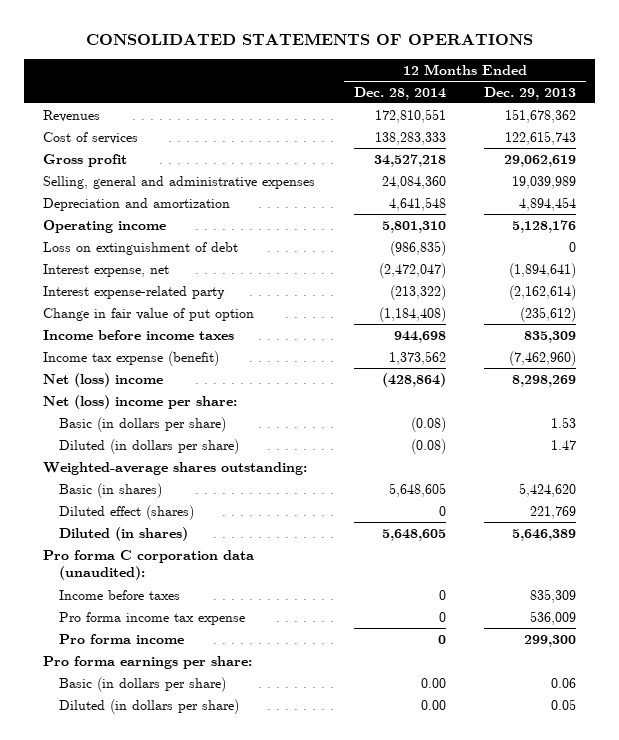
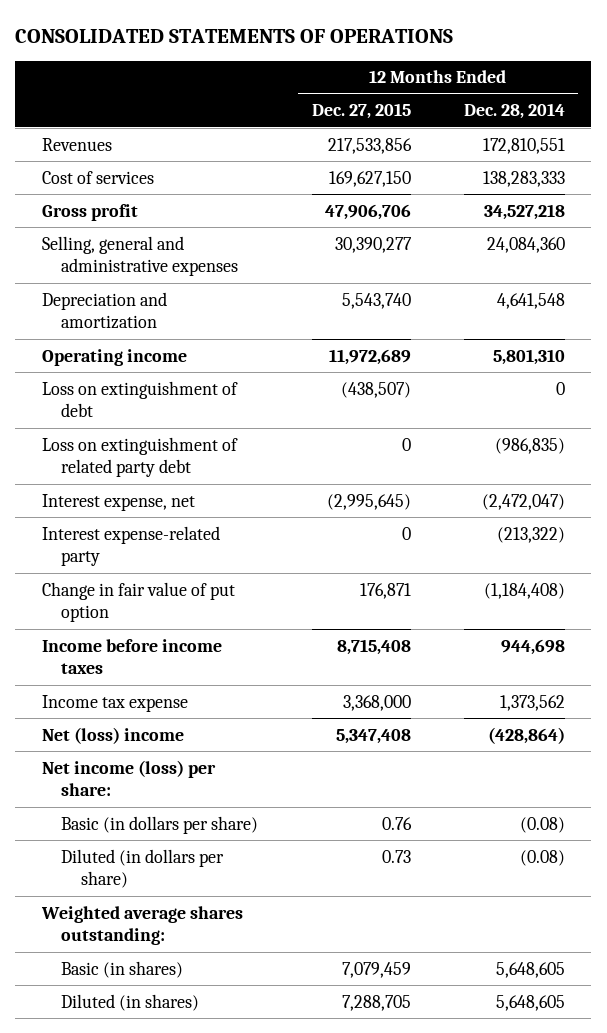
[484,86,577,100] Dec. 29, 2013 -> none
none -> [311,103,411,120] Dec. 27, 2015
[389,240,446,256] (986,835) -> [555,381,565,395] 0
none -> [42,436,239,478] Loss on extinguishment of related party debt
[42,350,219,366] Income tax expense (benefit) -> [42,694,189,712] Income tax expense
[42,394,237,409] Net (loss) income per share: -> [42,759,217,797] Net income (loss) per share:
[42,461,307,475] Weighted-average shares outstanding: -> [41,905,244,946] Weighted average shares outstanding:
[59,504,195,520] Diluted effect (shares) -> none
[42,549,254,581] Pro forma C corporation data (unaudited): -> none
[59,589,181,600] Income before taxes -> none
[59,611,246,625] Pro forma income tax expense -> none
[59,633,185,644] Pro forma income -> none
[42,655,252,669] Pro forma earnings per share: -> none
[59,676,227,692] Basic (in dollars per share) -> none
[59,698,240,714] Diluted (in dollars per share) -> none

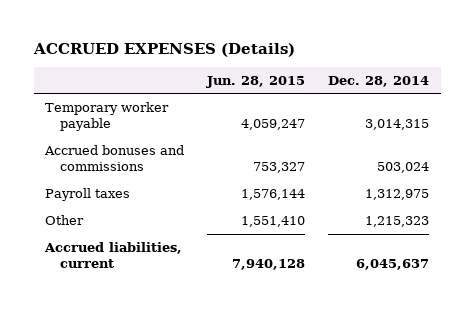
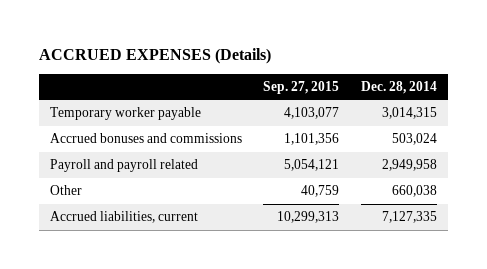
[206,75,306,88] Jun. 28, 2015 -> none
none -> [263,80,340,94] Sep. 27, 2015
[45,188,131,202] Payroll taxes -> [49,159,198,173] Payroll and payroll related
[365,189,430,201] 1,312,975 -> [382,159,438,172] 2,949,958
[365,216,430,228] 1,215,323 -> [392,185,438,198] 660,038
[356,259,430,271] 6,045,637 -> [382,211,438,224] 7,127,335

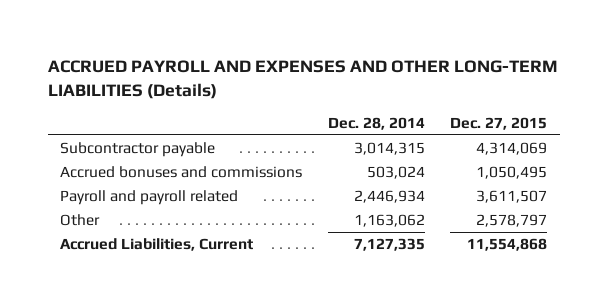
[38,47,271,64] ACCRUED EXPENSES (Details) -> [47,59,558,99] ACCRUED PAYROLL AND EXPENSES AND OTHER LONG-TERM LIABILITIES (Details)
[263,80,340,94] Sep. 27, 2015 -> none
none -> [449,116,547,130] Dec. 27, 2015
[49,107,201,121] Temporary worker payable -> [60,141,216,157] Subcontractor payable
[382,159,438,172] 2,949,958 -> [353,189,425,203] 2,446,934
[392,185,438,198] 660,038 -> [353,213,425,227] 1,163,062
[49,211,198,224] Accrued liabilities, current -> [60,237,254,251] Accrued Liabilities, Current

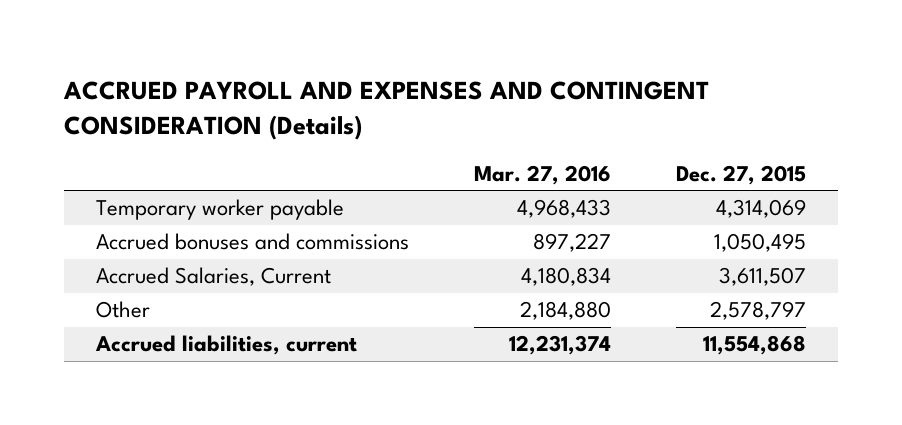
[47,59,558,99] ACCRUED PAYROLL AND EXPENSES AND OTHER LONG-TERM LIABILITIES (Details) -> [62,80,709,140] ACCRUED PAYROLL AND EXPENSES AND CONTINGENT CONSIDERATION (Details)
[327,116,425,130] Dec. 28, 2014 -> none
none -> [474,164,612,185] Mar. 27, 2016
[60,141,216,157] Subcontractor payable -> [96,199,345,221] Temporary worker payable
[60,189,239,205] Payroll and payroll related -> [96,267,332,287] Accrued Salaries, Current
[60,237,254,251] Accrued Liabilities, Current -> [95,335,358,356] Accrued liabilities, current

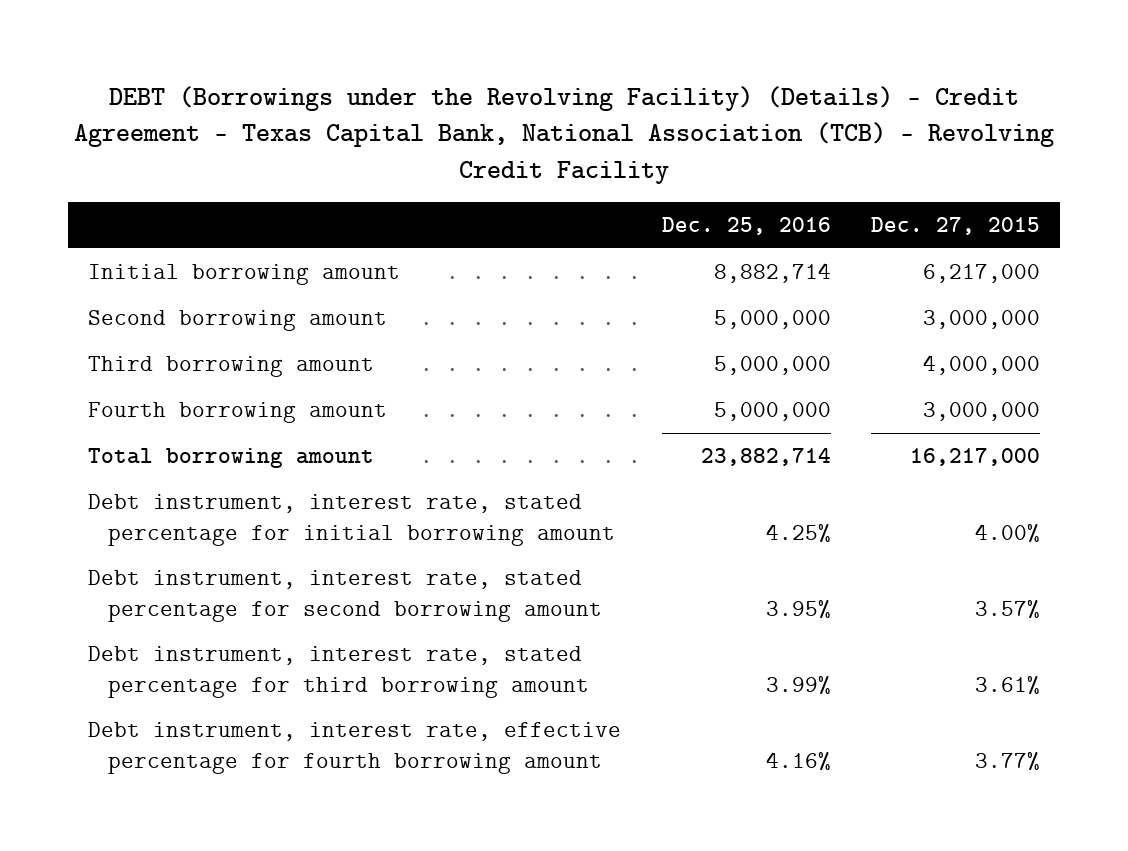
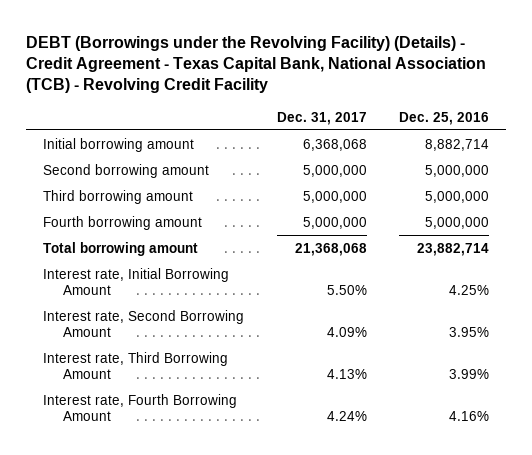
[871,216,1041,235] Dec. 27, 2015 -> none
none -> [276,111,367,125] Dec. 31, 2017
[88,494,616,546] Debt instrument, interest rate, stated percentage for initial borrowing amount -> [42,267,229,296] Interest rate, Initial Borrowing Amount
[88,570,603,622] Debt instrument, interest rate, stated percentage for second borrowing amount -> [42,309,244,338] Interest rate, Second Borrowing Amount
[88,646,590,698] Debt instrument, interest rate, stated percentage for third borrowing amount -> [42,351,228,380] Interest rate, Third Borrowing Amount
[88,722,622,774] Debt instrument, interest rate, effective percentage for fourth borrowing amount -> [42,393,237,422] Interest rate, Fourth Borrowing Amount

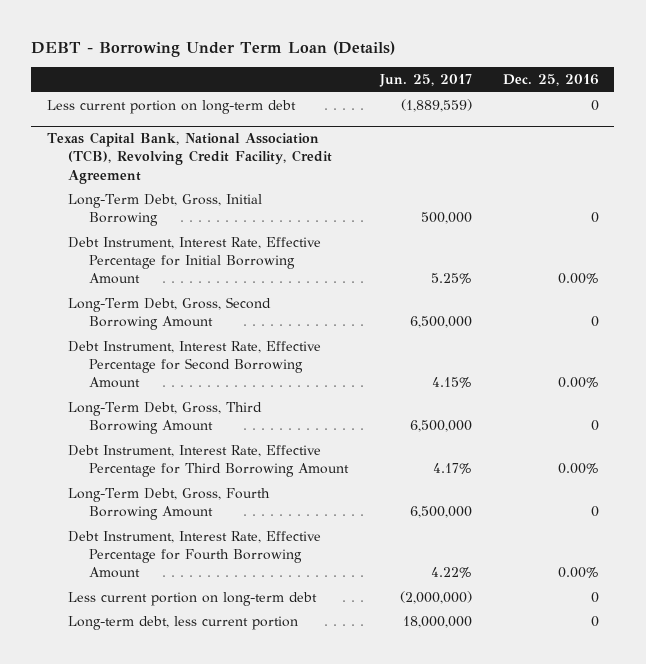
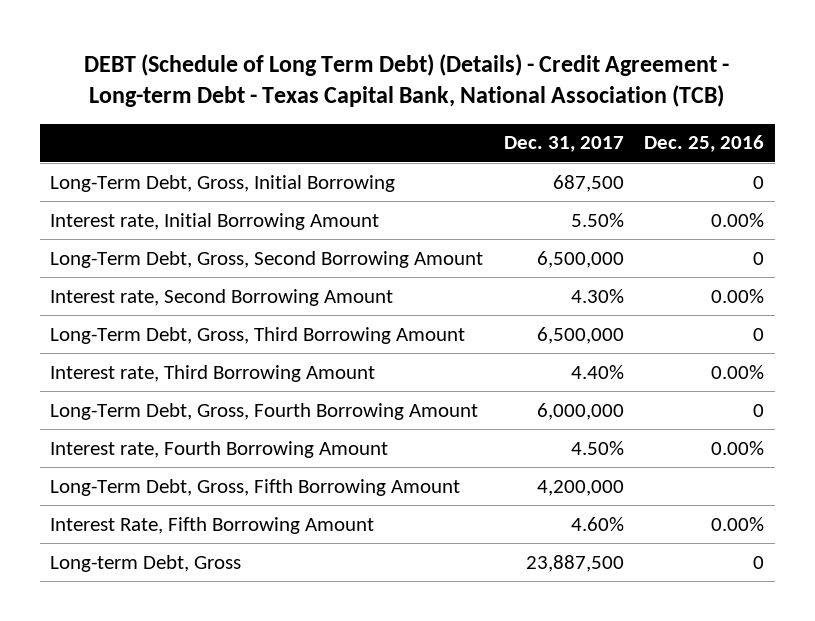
[31,41,396,58] DEBT - Borrowing Under Term Loan (Details) -> [84,53,730,108] DEBT (Schedule of Long Term Debt) (Details) - Credit Agreement - Long-term Debt - Texas Capital Bank, National Association (TCB)
[378,74,472,88] Jun. 25, 2017 -> none
none -> [503,136,624,153] Dec. 31, 2017
[46,99,296,114] Less current portion on long-term debt -> none
[46,132,333,184] Texas Capital Bank, National Association (TCB), Revolving Credit Facility, Credit Agreement -> none
[68,236,322,285] Debt Instrument, Interest Rate, Effective Percentage for Initial Borrowing Amount -> [50,212,380,230] Interest rate, Initial Borrowing Amount
[68,340,322,389] Debt Instrument, Interest Rate, Effective Percentage for Second Borrowing Amount -> [50,288,394,306] Interest rate, Second Borrowing Amount
[68,444,350,478] Debt Instrument, Interest Rate, Effective Percentage for Third Borrowing Amount -> [50,364,376,382] Interest rate, Third Borrowing Amount
[68,591,318,606] Less current portion on long-term debt -> none
[68,530,322,579] Debt Instrument, Interest Rate, Effective Percentage for Fourth Borrowing Amount -> [50,440,389,458] Interest rate, Fourth Borrowing Amount
none -> [50,478,461,496] Long-Term Debt, Gross, Fifth Borrowing Amount
none -> [50,516,375,534] Interest Rate, Fifth Borrowing Amount
[68,615,299,630] Long-term debt, less current portion -> [50,554,242,572] Long-term Debt, Gross

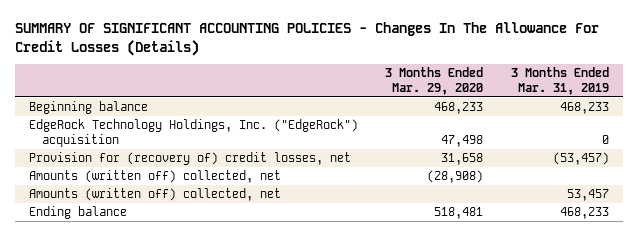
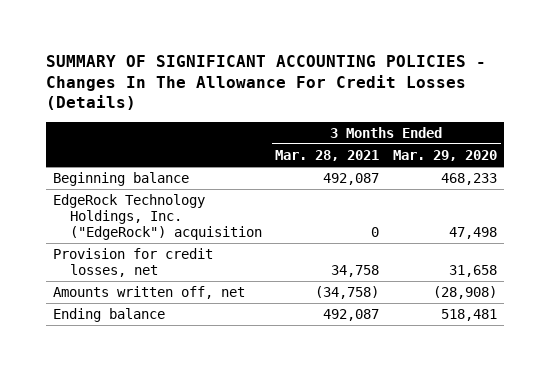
[511,67,610,95] 3 Months Ended Mar. 31, 2019 -> none
none -> [275,149,380,161] Mar. 28, 2021
[28,188,281,202] Amounts (written off) collected, net -> none
[28,152,351,166] Provision for (recovery of) credit losses, net -> [53,248,214,277] Provision for credit losses, net
[28,170,281,184] Amounts (written off) collected, net -> [53,286,246,300] Amounts written off, net

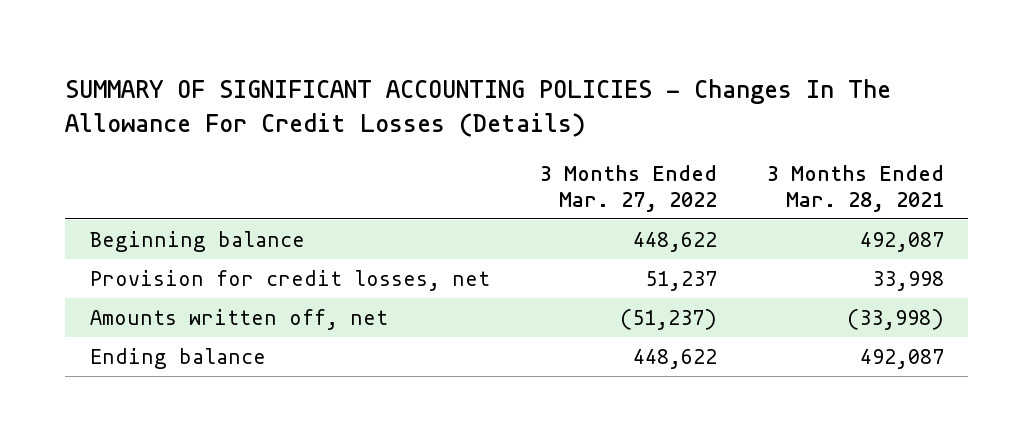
[393,149,498,161] Mar. 29, 2020 -> none
none -> [539,164,717,212] 3 Months Ended Mar. 27, 2022
[53,194,262,240] EdgeRock Technology Holdings, Inc. ("EdgeRock") acquisition -> none
[331,264,380,277] 34,758 -> [871,270,944,291] 33,998
[315,286,380,300] (34,758) -> [846,308,944,330] (33,998)

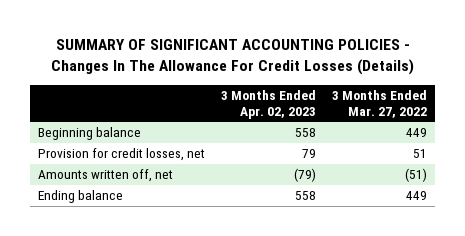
[766,164,944,212] 3 Months Ended Mar. 28, 2021 -> none
none -> [221,89,317,119] 3 Months Ended Apr. 02, 2023
[632,231,717,252] 448,622 -> [406,128,428,138] 449
[644,270,717,291] 51,237 -> [413,149,428,159] 51
[619,308,717,330] (51,237) -> [405,168,428,183] (51)
[632,348,717,369] 448,622 -> [406,191,428,201] 449

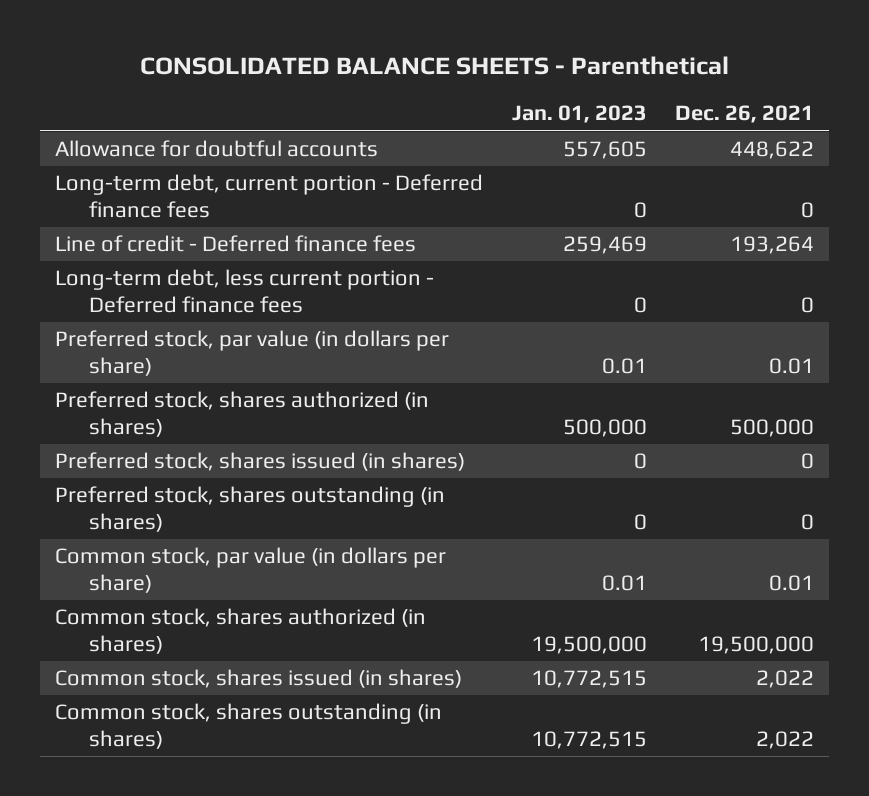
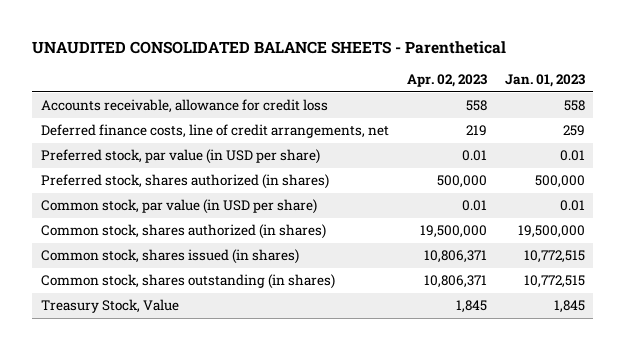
[139,56,729,76] CONSOLIDATED BALANCE SHEETS - Parenthetical -> [32,41,507,55] UNAUDITED CONSOLIDATED BALANCE SHEETS - Parenthetical
[675,105,815,124] Dec. 26, 2021 -> none
none -> [406,74,487,88] Apr. 02, 2023
[54,174,483,219] Long-term debt, current portion - Deferred finance fees -> none
[54,269,434,314] Long-term debt, less current portion - Deferred finance fees -> none
[54,140,378,158] Allowance for doubtful accounts -> [41,99,329,114] Accounts receivable, allowance for credit loss
[562,141,647,160] 557,605 -> [563,100,585,112] 558
[54,235,416,253] Line of credit - Deferred finance fees -> [41,124,390,139] Deferred finance costs, line of credit arrangements, net
[562,236,647,255] 259,469 -> [562,125,585,137] 259
[54,330,449,377] Preferred stock, par value (in dollars per share) -> [41,149,321,165] Preferred stock, par value (in USD per share)
[54,452,465,472] Preferred stock, shares issued (in shares) -> none
[54,486,445,533] Preferred stock, shares outstanding (in shares) -> none
[54,547,446,594] Common stock, par value (in dollars per share) -> [41,199,318,215] Common stock, par value (in USD per share)
none -> [41,299,180,314] Treasury Stock, Value

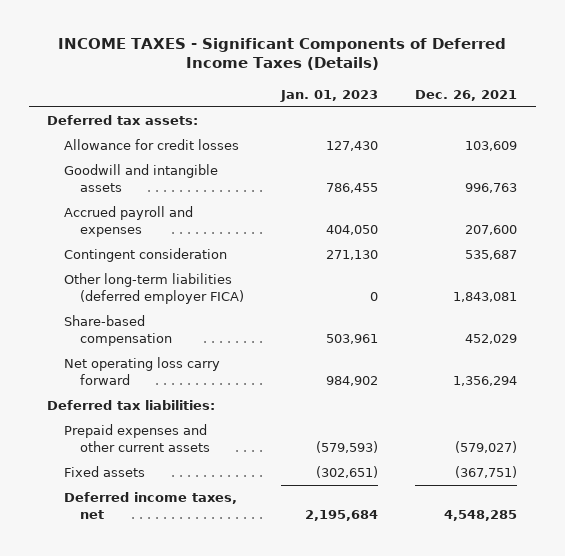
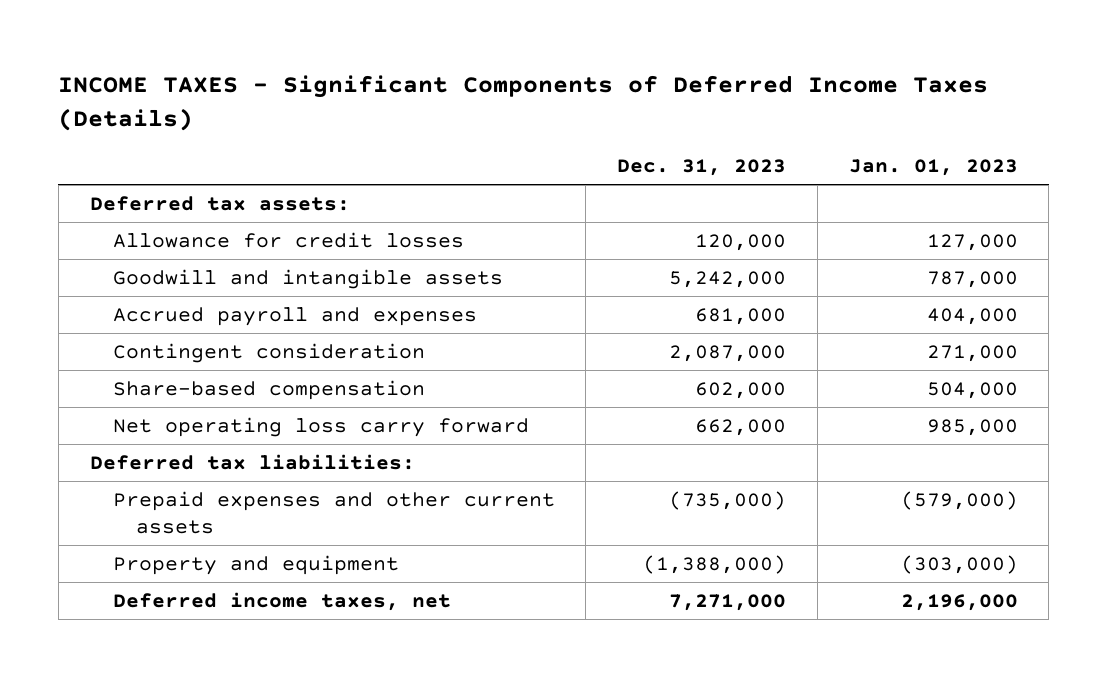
[415,89,518,101] Dec. 26, 2021 -> none
none -> [617,159,787,177] Dec. 31, 2023
[63,273,245,304] Other long-term liabilities (deferred employer FICA) -> none
[326,141,379,152] 127,430 -> [926,233,1018,251] 127,000
[326,182,379,193] 786,455 -> [926,270,1018,288] 787,000
[326,224,379,235] 404,050 -> [926,307,1018,325] 404,000
[326,250,379,261] 271,130 -> [926,344,1018,362] 271,000
[326,333,379,344] 503,961 -> [926,381,1018,399] 504,000
[326,375,379,386] 984,902 -> [926,418,1018,436] 985,000
[63,466,145,478] Fixed assets -> none
[316,440,379,453] (579,593) -> [900,490,1018,510] (579,000)
none -> [112,554,399,575] Property and equipment
[305,509,379,521] 2,195,684 -> [900,593,1018,611] 2,196,000

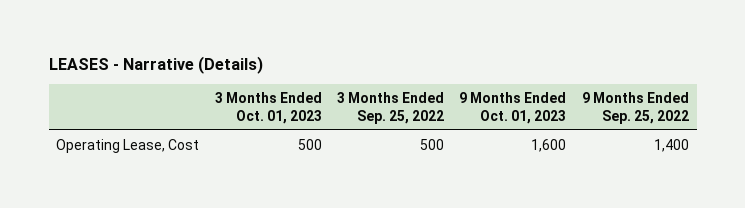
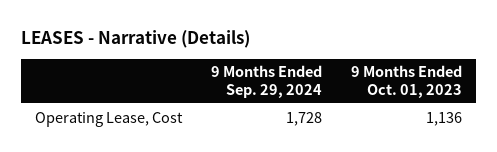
[214,92,322,124] 3 Months Ended Oct. 01, 2023 -> none
[337,92,445,124] 3 Months Ended Sep. 25, 2022 -> none
[581,92,689,124] 9 Months Ended Sep. 25, 2022 -> none
none -> [210,65,322,98] 9 Months Ended Sep. 29, 2024
[531,138,567,152] 1,600 -> [425,111,462,126] 1,136

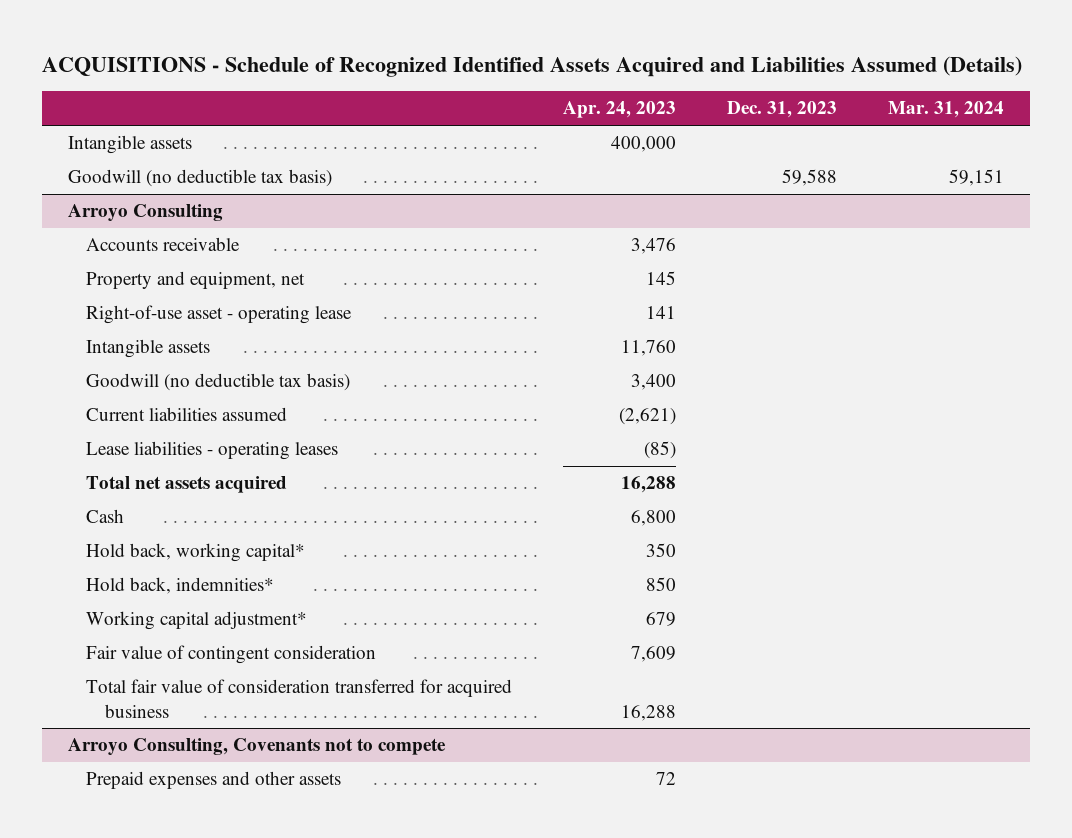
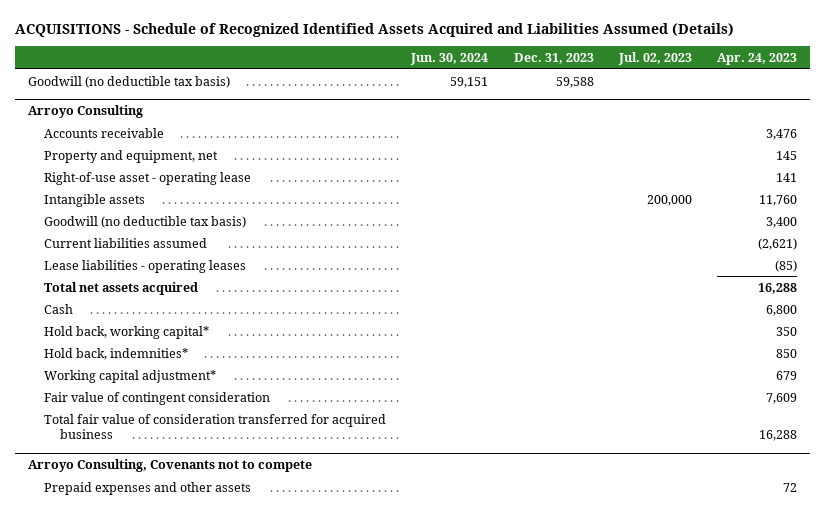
[888,101,1005,119] Mar. 31, 2024 -> none
none -> [410,52,489,65] Jun. 30, 2024
none -> [617,51,692,65] Jul. 02, 2023
[67,135,192,155] Intangible assets -> none

